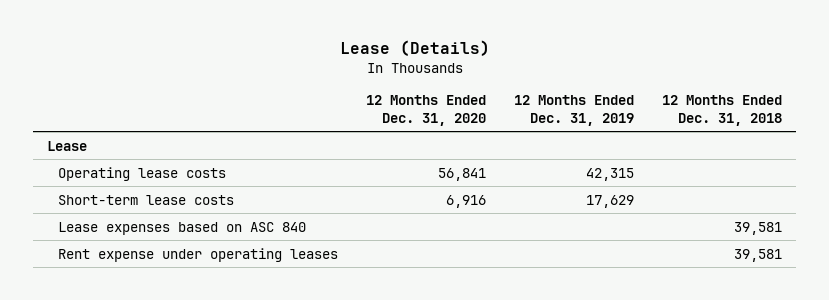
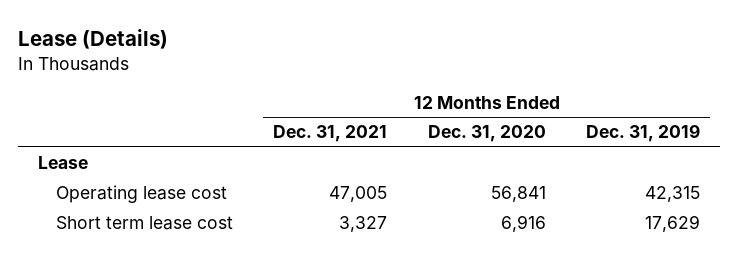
[662,95,783,126] 12 Months Ended Dec. 31, 2018 -> none
none -> [273,125,388,143] Dec. 31, 2021
[57,221,306,235] Lease expenses based on ASC 840 -> none
[57,247,338,262] Rent expense under operating leases -> none
[57,166,226,181] Operating lease costs -> [56,185,228,204] Operating lease cost
[57,194,234,205] Short-term lease costs -> [56,216,234,231] Short term lease cost

